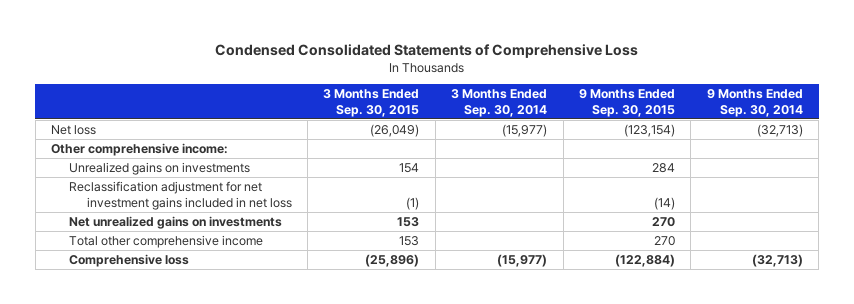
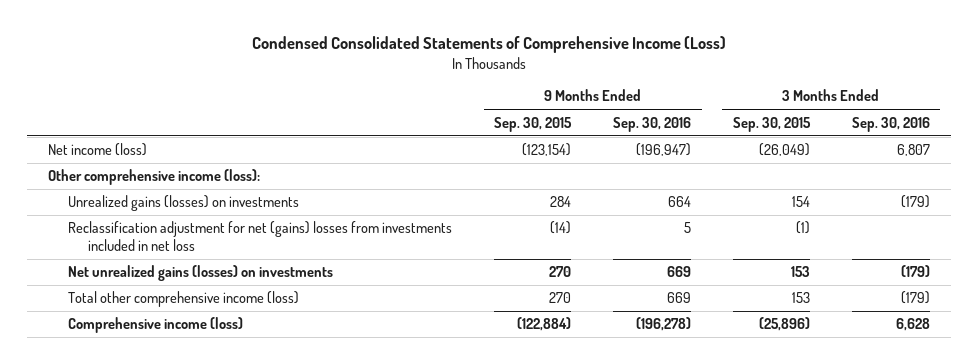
[215,43,639,58] Condensed Consolidated Statements of Comprehensive Loss -> [251,36,726,54] Condensed Consolidated Statements of Comprehensive Income (Loss)
[451,89,548,117] 3 Months Ended Sep. 30, 2014 -> none
[706,89,803,117] 9 Months Ended Sep. 30, 2014 -> none
none -> [613,116,692,132] Sep. 30, 2016
none -> [851,116,930,132] Sep. 30, 2016
[51,125,97,136] Net loss -> [47,143,147,157] Net income (loss)
[51,143,229,157] Other comprehensive income: -> [47,169,260,186] Other comprehensive income (loss):
[68,162,250,176] Unrealized gains on investments -> [68,195,300,212] Unrealized gains (losses) on investments
[68,181,292,210] Reclassification adjustment for net investment gains included in net loss -> [68,221,453,252] Reclassification adjustment for net (gains) losses from investments included in net loss
[68,216,282,230] Net unrealized gains on investments -> [68,265,334,282] Net unrealized gains (losses) on investments
[68,235,263,249] Total other comprehensive income -> [68,291,300,308] Total other comprehensive income (loss)
[68,254,189,268] Comprehensive loss -> [68,317,244,334] Comprehensive income (loss)

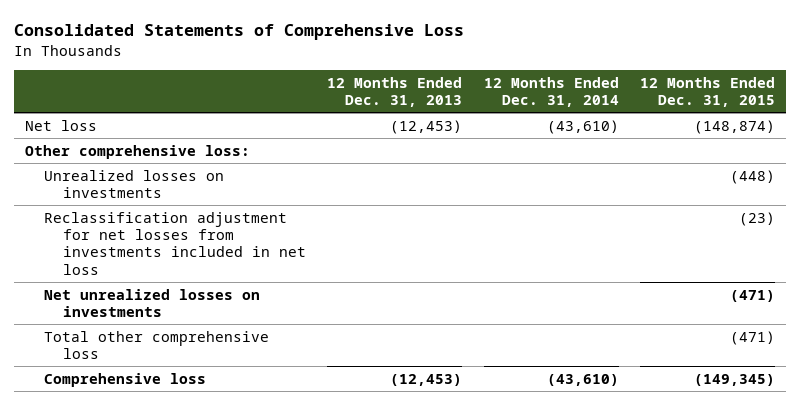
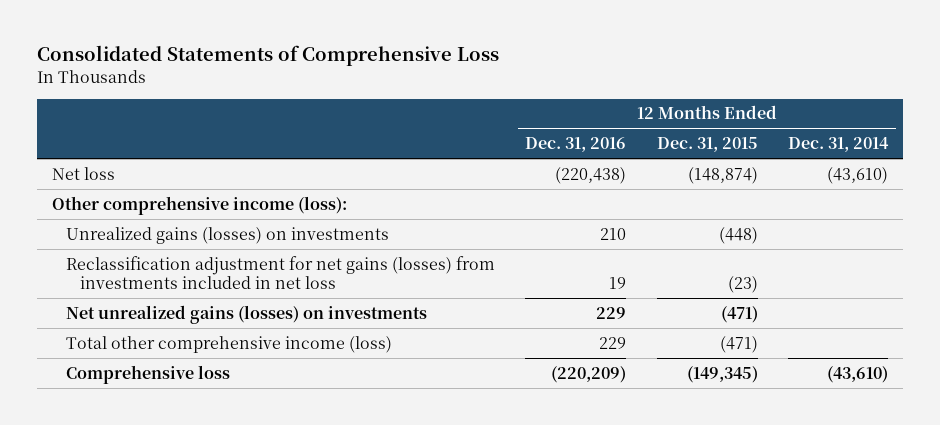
[327,76,463,107] 12 Months Ended Dec. 31, 2013 -> none
none -> [525,137,627,153] Dec. 31, 2016
[24,144,250,159] Other comprehensive loss: -> [51,195,347,215] Other comprehensive income (loss):
[43,169,224,199] Unrealized losses on investments -> [65,226,389,244] Unrealized gains (losses) on investments
[43,211,306,275] Reclassification adjustment for net losses from investments included in net loss -> [65,255,495,290] Reclassification adjustment for net gains (losses) from investments included in net loss
[43,288,260,318] Net unrealized losses on investments -> [65,304,427,324] Net unrealized gains (losses) on investments
[43,330,269,360] Total other comprehensive loss -> [65,335,392,353] Total other comprehensive income (loss)

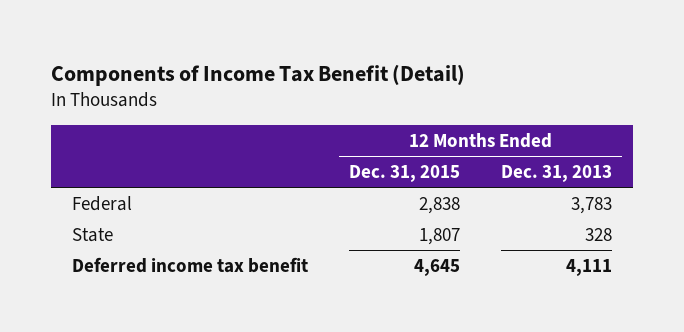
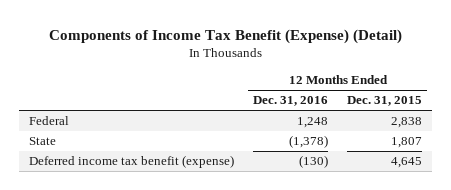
[51,63,466,86] Components of Income Tax Benefit (Detail) -> [48,28,402,44] Components of Income Tax Benefit (Expense) (Detail)
[501,165,613,183] Dec. 31, 2013 -> none
none -> [253,96,329,107] Dec. 31, 2016
[71,256,308,273] Deferred income tax benefit -> [28,155,234,169] Deferred income tax benefit (expense)

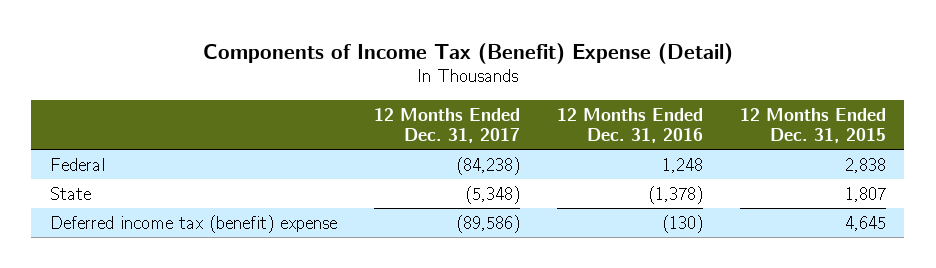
[48,28,402,44] Components of Income Tax Benefit (Expense) (Detail) -> [202,42,733,64] Components of Income Tax (Benefit) Expense (Detail)
none -> [373,107,520,143] 12 Months Ended Dec. 31, 2017
[28,155,234,169] Deferred income tax benefit (expense) -> [49,214,337,233] Deferred income tax (benefit) expense

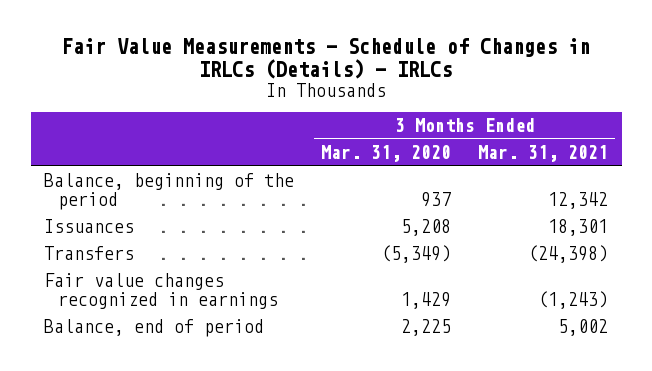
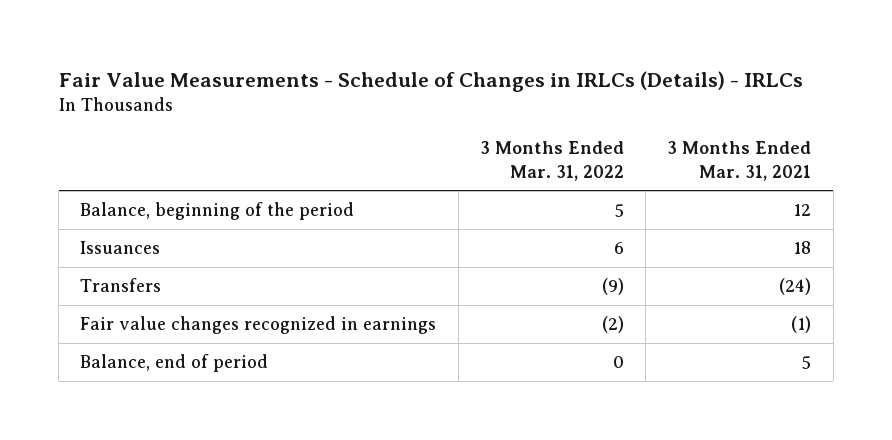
[321,145,452,163] Mar. 31, 2020 -> none
none -> [479,141,624,181] 3 Months Ended Mar. 31, 2022
[548,192,609,210] 12,342 -> [793,204,812,217] 12
[548,219,609,237] 18,301 -> [793,241,812,255] 18
[528,245,609,264] (24,398) -> [779,278,812,296] (24)
[538,291,609,310] (1,243) -> [791,316,812,334] (1)
[558,319,609,337] 5,002 -> [801,356,812,370] 5

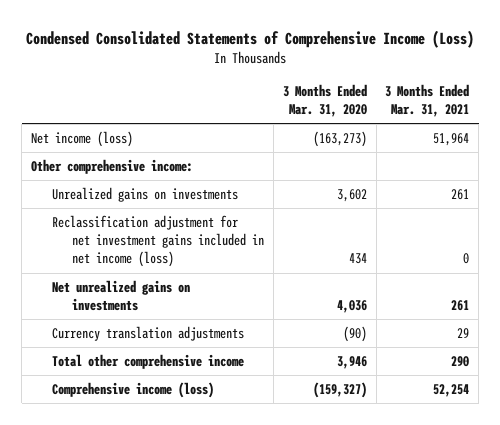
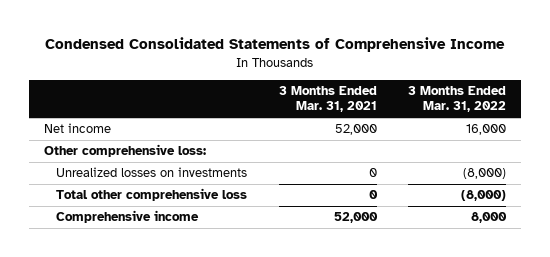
[26,29,475,48] Condensed Consolidated Statements of Comprehensive Income (Loss) -> [45,36,506,52] Condensed Consolidated Statements of Comprehensive Income
[282,83,367,117] 3 Months Ended Mar. 31, 2020 -> none
none -> [407,86,506,113] 3 Months Ended Mar. 31, 2022
[51,215,265,268] Reclassification adjustment for net investment gains included in net income (loss) -> none
[51,280,190,312] Net unrealized gains on investments -> none
[51,326,244,342] Currency translation adjustments -> none
[31,131,134,148] Net income (loss) -> [44,123,112,134] Net income
[433,133,470,147] 51,964 -> [334,124,377,136] 52,000
[31,159,194,175] Other comprehensive income: -> [44,144,207,158] Other comprehensive loss:
[51,187,238,203] Unrealized gains on investments -> [56,167,248,178] Unrealized losses on investments
[451,189,470,201] 261 -> [368,168,377,178] 0
[51,354,244,370] Total other comprehensive income -> [56,188,248,202] Total other comprehensive loss
[451,356,470,368] 290 -> [368,190,378,200] 0
[51,382,214,399] Comprehensive income (loss) -> [56,210,200,224] Comprehensive income
[433,384,470,398] 52,254 -> [333,212,378,224] 52,000

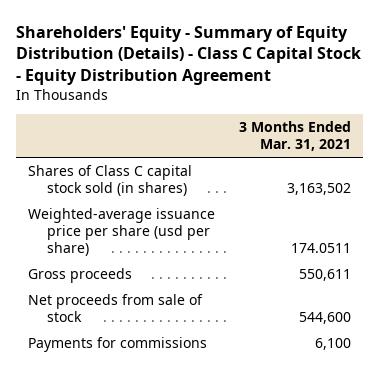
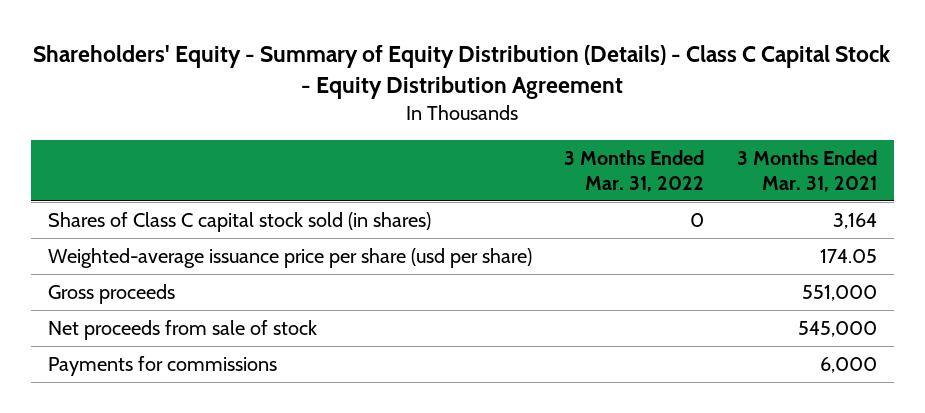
none -> [564,150,705,192] 3 Months Ended Mar. 31, 2022
[286,183,351,196] 3,163,502 -> [833,213,878,230] 3,164
[290,243,351,254] 174.0511 -> [820,249,878,264] 174.05
[298,269,351,282] 550,611 -> [802,285,878,302] 551,000
[298,312,351,325] 544,600 -> [798,321,878,338] 545,000
[314,338,351,351] 6,100 -> [820,357,878,374] 6,000

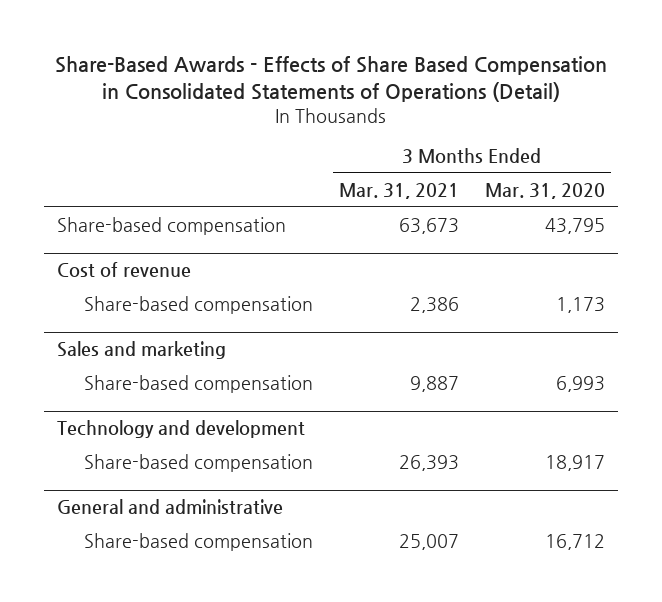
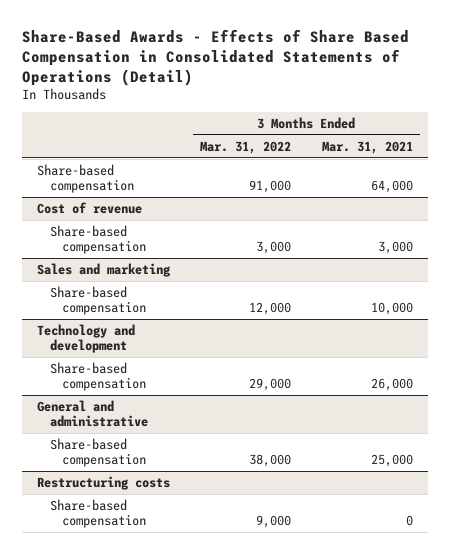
[484,182,605,199] Mar. 31, 2020 -> none
none -> [200,140,292,154] Mar. 31, 2022
[399,217,460,234] 63,673 -> [370,179,413,193] 64,000
[410,296,460,313] 2,386 -> [377,240,413,254] 3,000
[410,375,460,392] 9,887 -> [370,301,413,315] 10,000
[399,454,460,471] 26,393 -> [370,377,413,391] 26,000
[399,533,460,550] 25,007 -> [370,453,413,467] 25,000
none -> [37,475,171,490] Restructuring costs
none -> [49,498,147,528] Share-based compensation

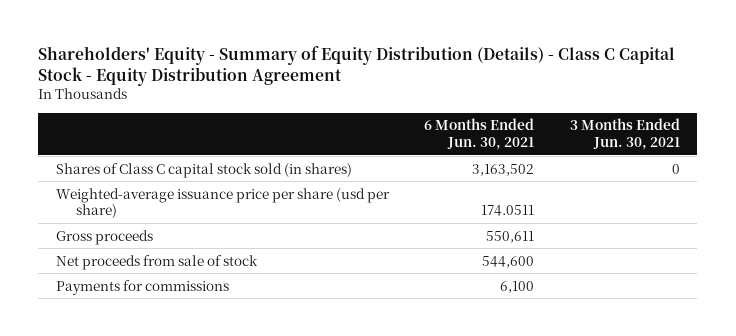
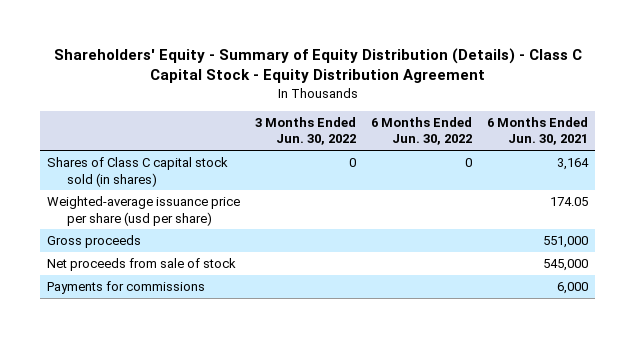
[569,118,680,151] 3 Months Ended Jun. 30, 2021 -> none
none -> [255,116,357,146] 3 Months Ended Jun. 30, 2022
none -> [371,116,473,146] 6 Months Ended Jun. 30, 2022
[472,163,535,176] 3,163,502 -> [556,158,589,171] 3,164
[481,205,535,217] 174.0511 -> [549,197,588,207] 174.05
[486,230,535,243] 550,611 -> [542,236,588,249] 551,000
[482,255,535,268] 544,600 -> [542,259,588,272] 545,000
[500,280,535,293] 6,100 -> [556,282,588,295] 6,000

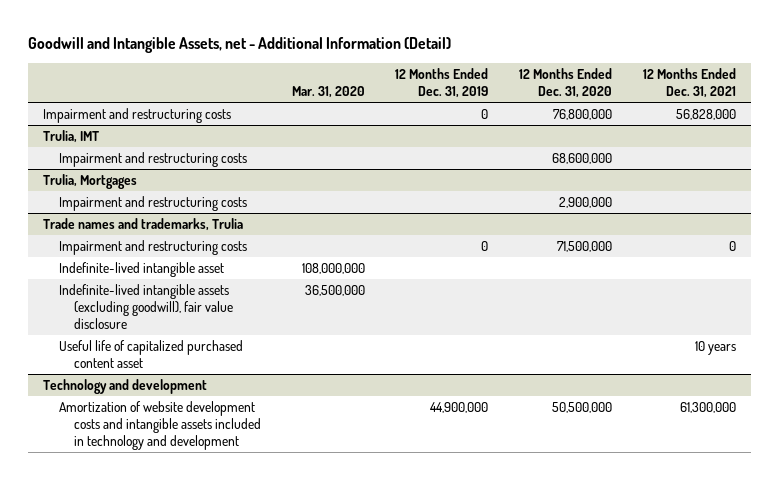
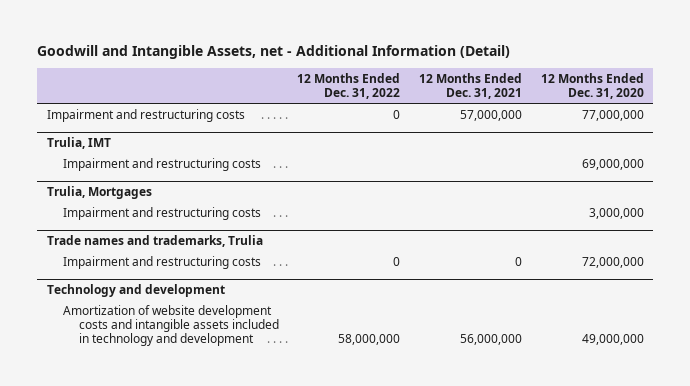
[291,85,365,98] Mar. 31, 2020 -> none
[395,67,489,98] 12 Months Ended Dec. 31, 2019 -> none
none -> [297,72,401,99] 12 Months Ended Dec. 31, 2022
[553,109,613,121] 76,800,000 -> [581,109,644,121] 77,000,000
[675,109,736,121] 56,828,000 -> [460,109,523,121] 57,000,000
[552,153,613,165] 68,600,000 -> [581,158,644,170] 69,000,000
[559,197,613,209] 2,900,000 -> [588,207,644,219] 3,000,000
[58,262,224,278] Indefinite-lived intangible asset -> none
[58,284,234,330] Indefinite-lived intangible assets (excluding goodwill), fair value disclosure -> none
[58,340,243,369] Useful life of capitalized purchased content asset -> none
[557,241,613,253] 71,500,000 -> [581,256,644,268] 72,000,000
[552,402,613,414] 50,500,000 -> [581,334,644,346] 49,000,000
[679,402,736,414] 61,300,000 -> [460,334,523,346] 56,000,000

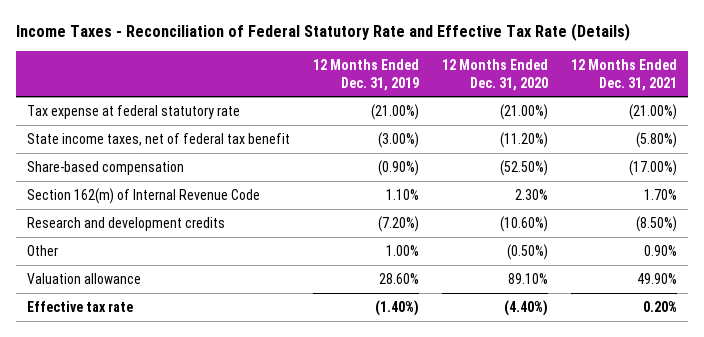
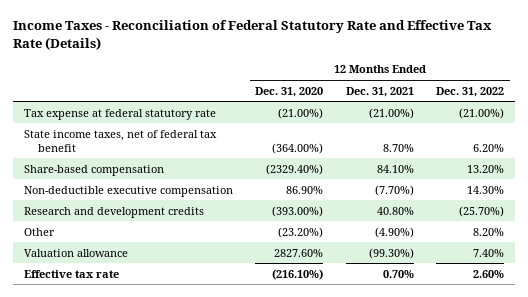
[313,59,420,91] 12 Months Ended Dec. 31, 2019 -> none
none -> [435,86,504,97] Dec. 31, 2022
[27,187,261,204] Section 162(m) of Internal Revenue Code -> none
[500,131,549,148] (11.20%) -> [272,142,324,154] (364.00%)
[636,131,678,148] (5.80%) -> [382,143,414,152] 8.70%
[500,159,549,176] (52.50%) -> [266,163,324,175] (2329.40%)
[629,159,678,176] (17.00%) -> [376,164,414,173] 84.10%
none -> [23,185,233,197] Non-deductible executive compensation
[500,215,549,232] (10.60%) -> [272,205,324,217] (393.00%)
[636,215,678,232] (8.50%) -> [376,206,414,215] 40.80%
[507,243,549,260] (0.50%) -> [278,226,324,238] (23.20%)
[644,244,678,256] 0.90% -> [374,226,414,238] (4.90%)
[508,272,549,284] 89.10% -> [274,248,324,257] 2827.60%
[637,272,678,284] 49.90% -> [368,247,414,259] (99.30%)
[504,299,549,316] (4.40%) -> [272,268,324,280] (216.10%)
[643,300,678,312] 0.20% -> [382,269,414,278] 0.70%

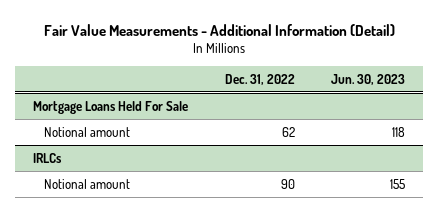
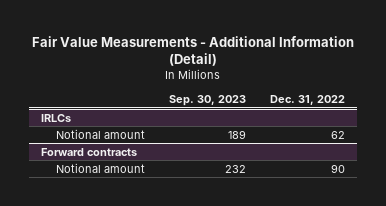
[330,73,405,85] Jun. 30, 2023 -> none
none -> [168,95,246,107] Sep. 30, 2023
[33,100,189,114] Mortgage Loans Held For Sale -> none
[44,126,131,137] Notional amount -> none
none -> [55,128,145,139] Notional amount
none -> [41,147,138,156] Forward contracts

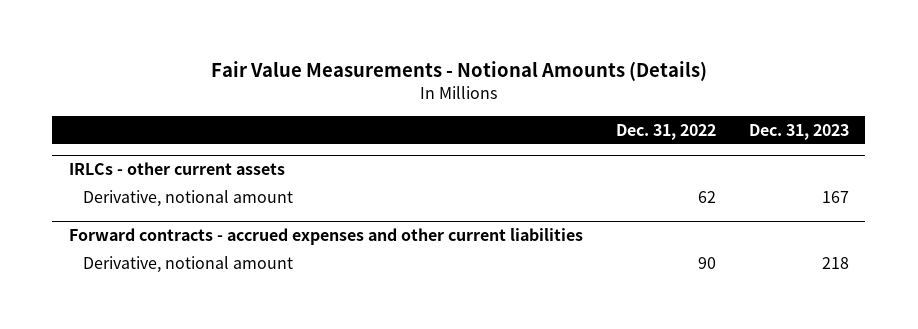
[32,35,355,67] Fair Value Measurements - Additional Information (Detail) -> [210,61,707,82] Fair Value Measurements - Notional Amounts (Details)
[168,95,246,107] Sep. 30, 2023 -> none
none -> [748,123,849,140] Dec. 31, 2023
[41,113,72,122] IRLCs -> [68,162,285,176] IRLCs - other current assets
[55,128,145,139] Notional amount -> [83,190,294,208] Derivative, notional amount
[41,147,138,156] Forward contracts -> [68,228,583,246] Forward contracts - accrued expenses and other current liabilities
[55,162,145,173] Notional amount -> [83,256,294,274] Derivative, notional amount

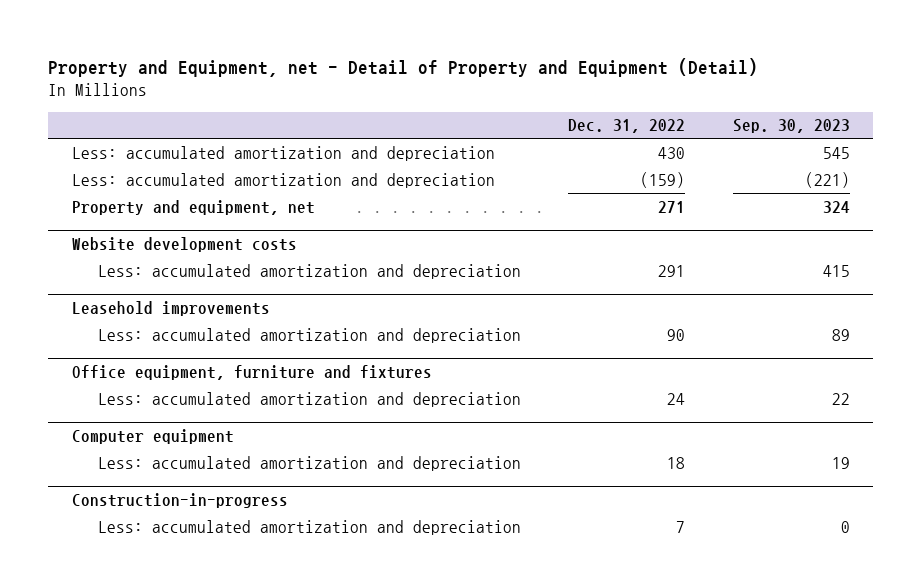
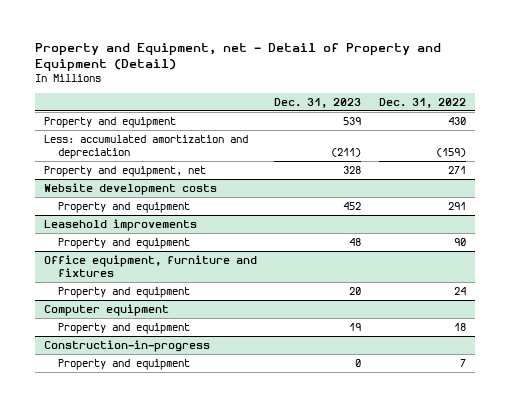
[732,119,850,134] Sep. 30, 2023 -> none
none -> [274,97,362,108] Dec. 31, 2023
[71,145,495,161] Less: accumulated amortization and depreciation -> [44,116,177,128] Property and equipment
[97,263,521,279] Less: accumulated amortization and depreciation -> [58,201,191,213] Property and equipment
[97,327,521,343] Less: accumulated amortization and depreciation -> [58,237,191,249] Property and equipment
[97,391,521,407] Less: accumulated amortization and depreciation -> [58,286,191,298] Property and equipment
[97,455,521,471] Less: accumulated amortization and depreciation -> [58,322,191,334] Property and equipment
[97,519,521,535] Less: accumulated amortization and depreciation -> [58,358,191,370] Property and equipment

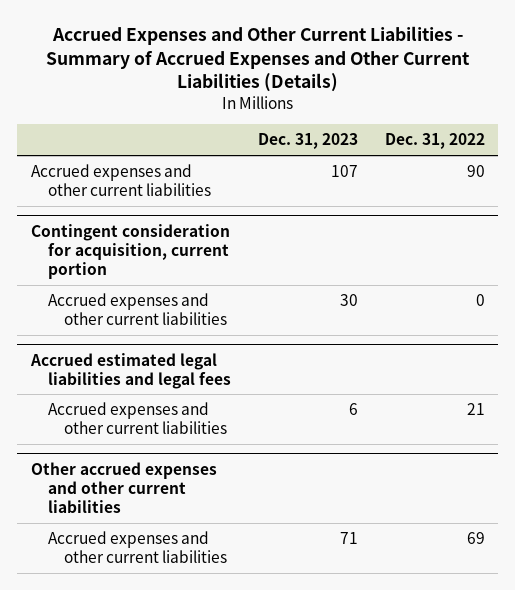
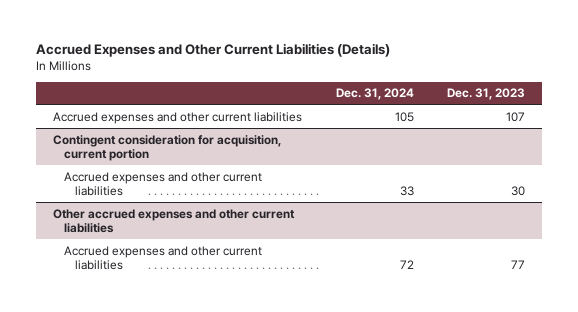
[45,25,470,93] Accrued Expenses and Other Current Liabilities - Summary of Accrued Expenses and Other Current Liabilities (Details) -> [35,43,390,58] Accrued Expenses and Other Current Liabilities (Details)
[384,133,485,150] Dec. 31, 2022 -> none
none -> [335,88,414,101] Dec. 31, 2024
[29,352,231,389] Accrued estimated legal liabilities and legal fees -> none
[47,401,228,435] Accrued expenses and other current liabilities -> none
[339,531,358,544] 71 -> [511,259,526,269] 77

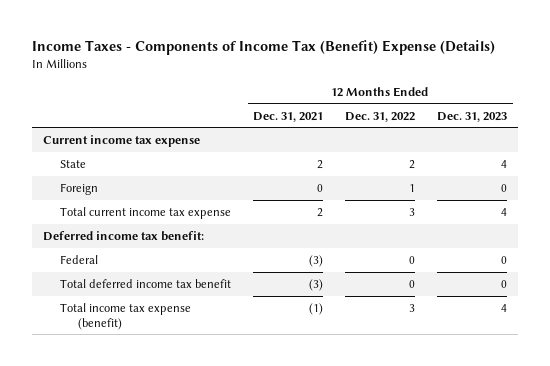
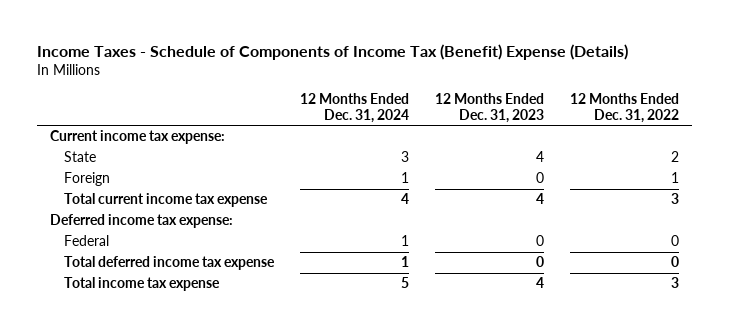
[31,40,495,56] Income Taxes - Components of Income Tax (Benefit) Expense (Details) -> [36,44,628,61] Income Taxes - Schedule of Components of Income Tax (Benefit) Expense (Details)
[253,111,324,122] Dec. 31, 2021 -> none
none -> [299,92,409,123] 12 Months Ended Dec. 31, 2024
[42,134,200,147] Current income tax expense -> [49,130,225,145] Current income tax expense:
[42,230,204,241] Deferred income tax benefit: -> [49,214,233,229] Deferred income tax expense:
[60,278,232,288] Total deferred income tax benefit -> [63,256,275,271] Total deferred income tax expense
[60,302,192,330] Total income tax expense (benefit) -> [63,277,220,292] Total income tax expense

